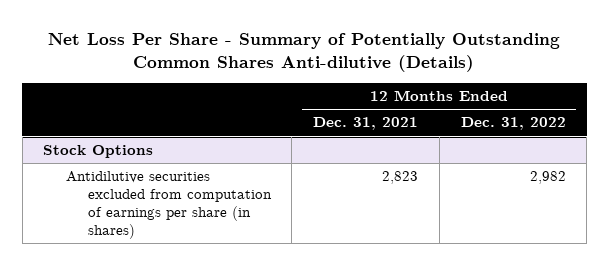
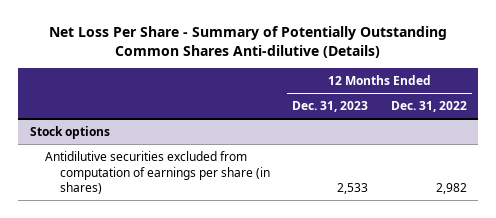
[313,117,419,131] Dec. 31, 2021 -> none
none -> [292,101,369,113] Dec. 31, 2023
[43,145,154,159] Stock Options -> [29,125,110,139] Stock options

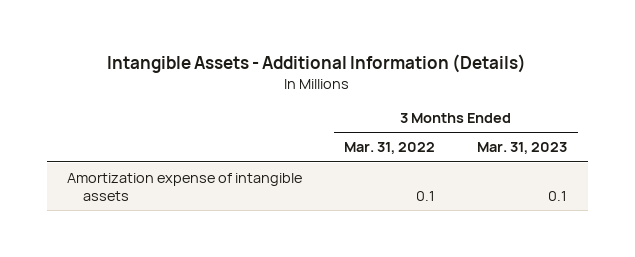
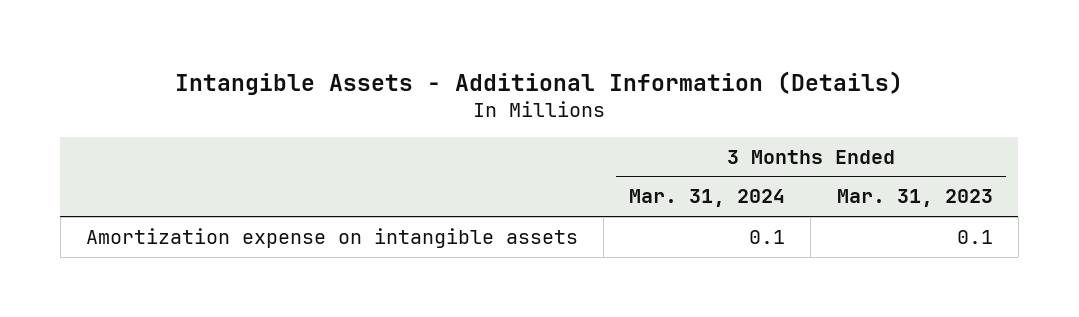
[344,142,436,155] Mar. 31, 2022 -> none
none -> [629,189,786,208] Mar. 31, 2024
[67,172,303,201] Amortization expense of intangible assets -> [85,227,578,248] Amortization expense on intangible assets

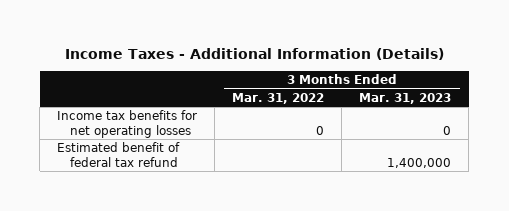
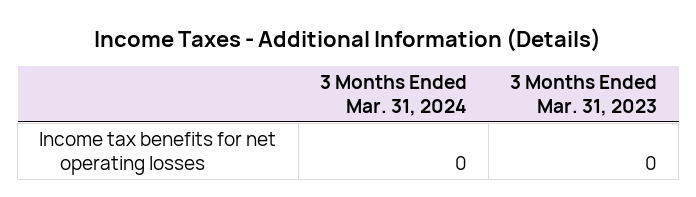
[232,92,325,104] Mar. 31, 2022 -> none
none -> [319,75,467,116] 3 Months Ended Mar. 31, 2024
[57,142,181,167] Estimated benefit of federal tax refund -> none

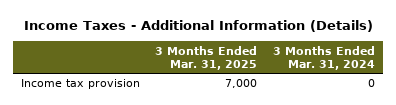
[510,75,658,116] 3 Months Ended Mar. 31, 2023 -> none
none -> [155,45,258,71] 3 Months Ended Mar. 31, 2025
[39,131,277,175] Income tax benefits for net operating losses -> [20,79,140,90] Income tax provision

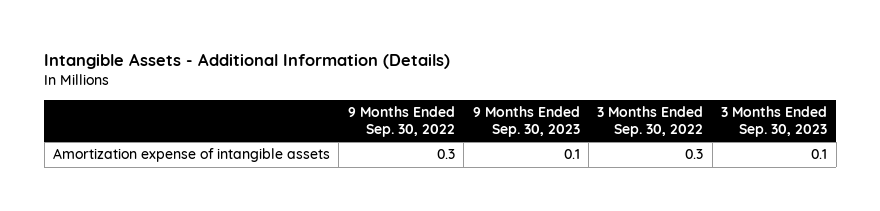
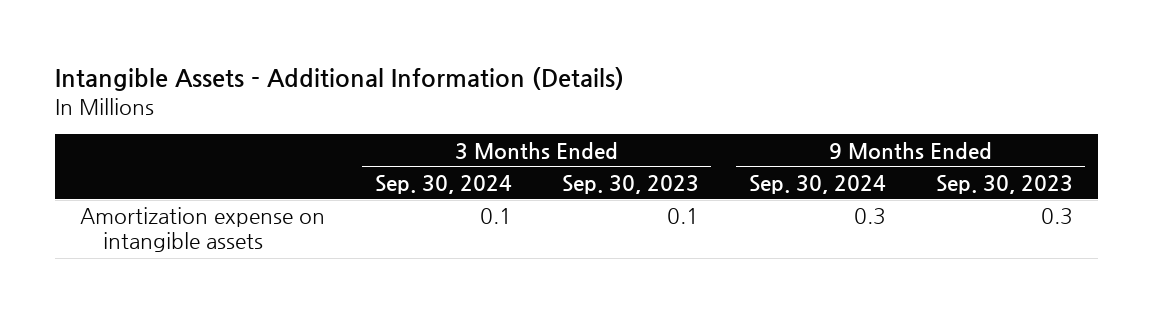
[347,105,455,137] 9 Months Ended Sep. 30, 2022 -> none
[597,105,704,137] 3 Months Ended Sep. 30, 2022 -> none
none -> [374,174,512,194] Sep. 30, 2024
none -> [748,174,886,194] Sep. 30, 2024
[53,148,331,163] Amortization expense of intangible assets -> [79,207,325,253] Amortization expense on intangible assets
[563,149,580,160] 0.1 -> [1040,208,1073,226] 0.3

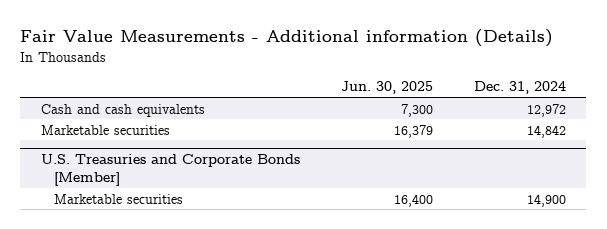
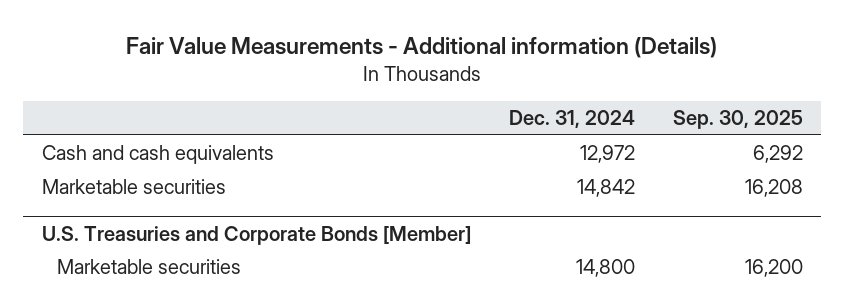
[340,81,433,95] Jun. 30, 2025 -> none
none -> [672,109,803,129] Sep. 30, 2025
[526,193,566,207] 14,900 -> [575,259,635,278] 14,800

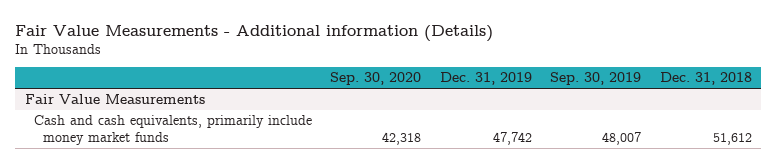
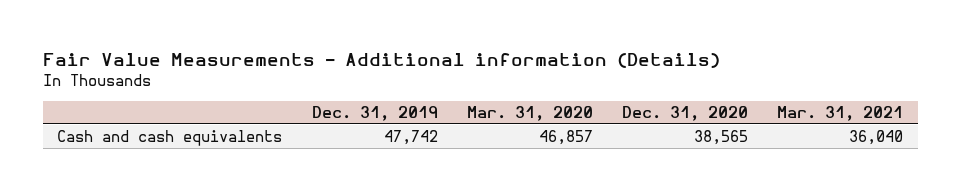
[330,72,422,86] Sep. 30, 2020 -> none
[550,72,642,86] Sep. 30, 2019 -> none
[659,72,752,86] Dec. 31, 2018 -> none
none -> [466,105,593,121] Mar. 31, 2020
none -> [622,105,749,121] Dec. 31, 2020
none -> [777,105,904,121] Mar. 31, 2021
[24,94,205,105] Fair Value Measurements -> none
[33,115,312,145] Cash and cash equivalents, primarily include money market funds -> [57,130,283,147] Cash and cash equivalents

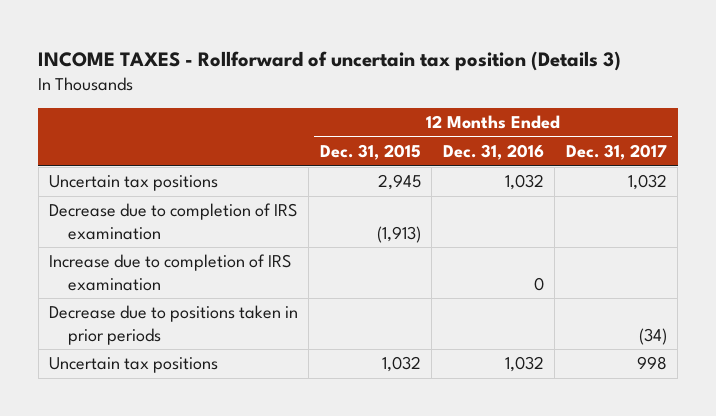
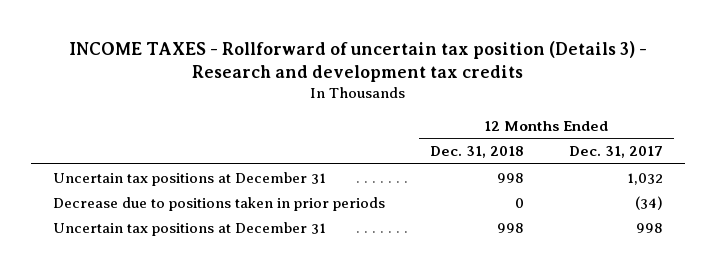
[38,50,622,71] INCOME TAXES - Rollforward of uncertain tax position (Details 3) -> [69,40,648,82] INCOME TAXES - Rollforward of uncertain tax position (Details 3) - Research and development tax credits
[319,144,421,161] Dec. 31, 2015 -> none
[442,144,544,161] Dec. 31, 2016 -> none
none -> [430,146,525,159] Dec. 31, 2018
[48,203,297,240] Decrease due to completion of IRS examination -> none
[48,254,291,291] Increase due to completion of IRS examination -> none
[48,175,218,192] Uncertain tax positions -> [53,171,327,186] Uncertain tax positions at December 31
[48,357,218,374] Uncertain tax positions -> [53,221,327,236] Uncertain tax positions at December 31

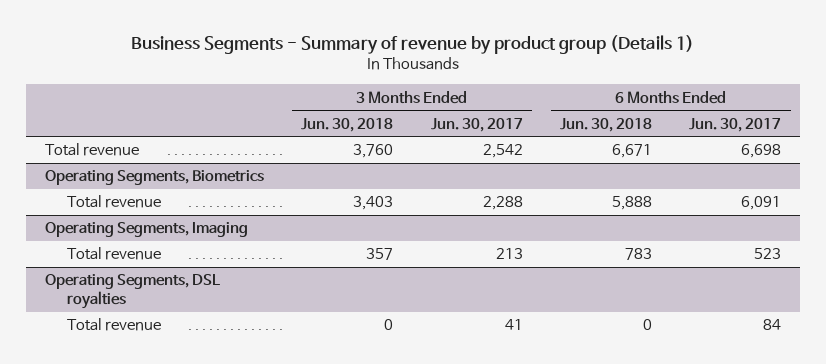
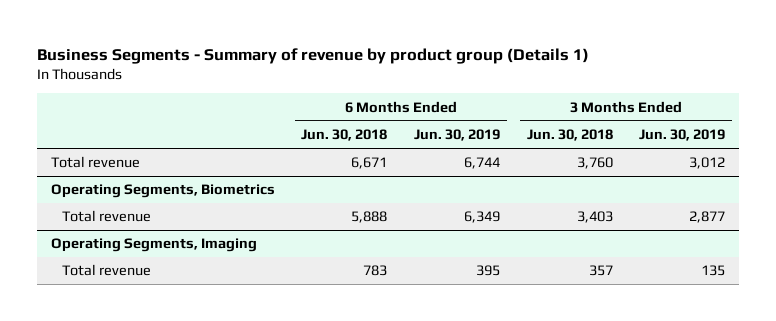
[430,117,523,132] Jun. 30, 2017 -> none
[689,117,782,132] Jun. 30, 2017 -> none
none -> [413,129,500,142] Jun. 30, 2019
none -> [639,129,726,142] Jun. 30, 2019
[44,274,220,309] Operating Segments, DSL royalties -> none
[66,318,161,332] Total revenue -> none

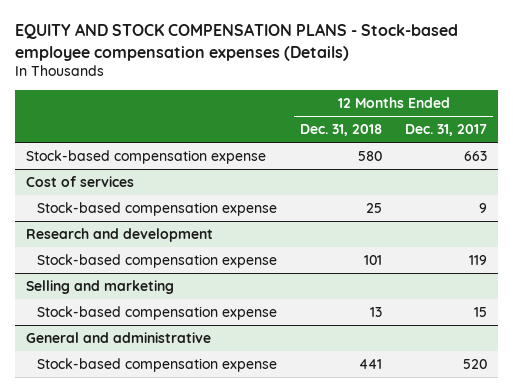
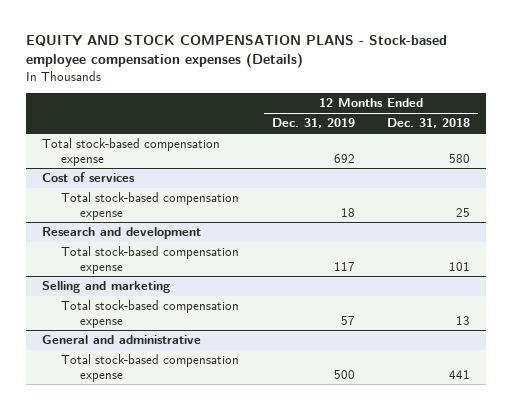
[404,124,487,137] Dec. 31, 2017 -> none
none -> [271,118,355,129] Dec. 31, 2019
[26,149,267,164] Stock-based compensation expense -> [42,138,221,166] Total stock-based compensation expense
[37,201,278,216] Stock-based compensation expense -> [61,192,240,220] Total stock-based compensation expense
[37,253,278,268] Stock-based compensation expense -> [61,246,240,274] Total stock-based compensation expense
[37,305,278,320] Stock-based compensation expense -> [61,300,240,328] Total stock-based compensation expense
[37,357,278,372] Stock-based compensation expense -> [61,354,240,382] Total stock-based compensation expense

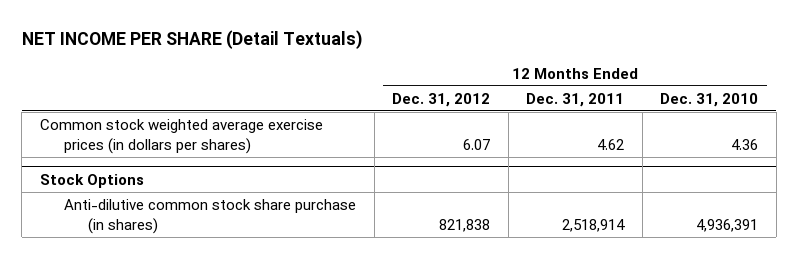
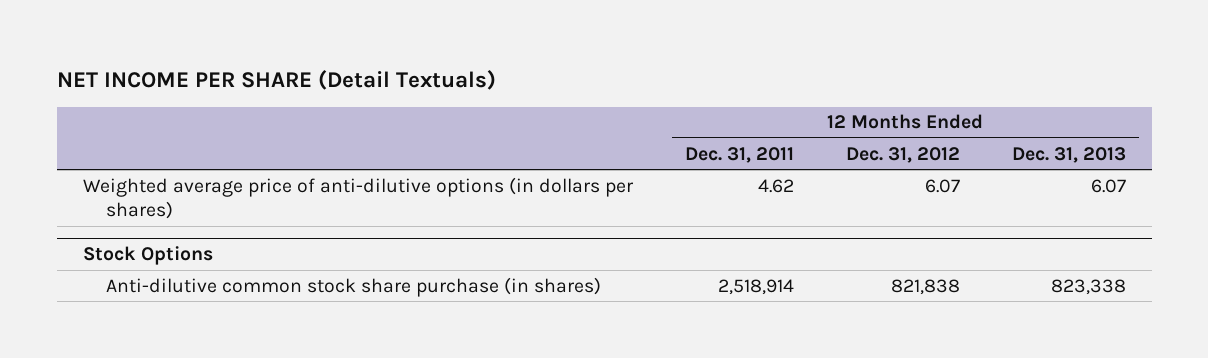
[660,92,759,107] Dec. 31, 2010 -> none
none -> [1011,146,1126,163] Dec. 31, 2013
[39,118,323,154] Common stock weighted average exercise prices (in dollars per shares) -> [82,176,634,220] Weighted average price of anti-dilutive options (in dollars per shares)

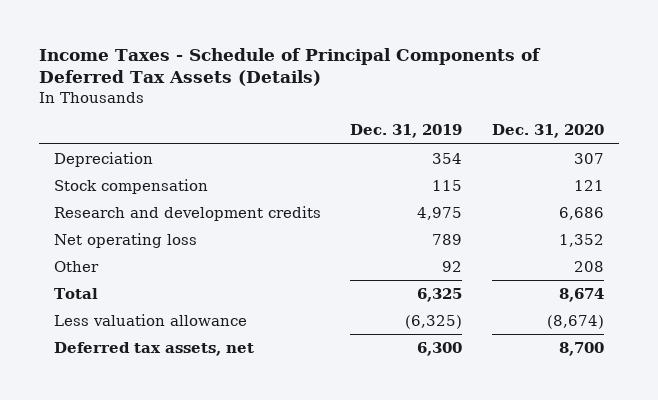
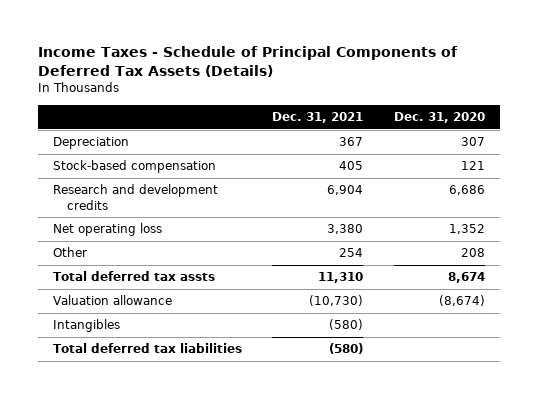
[350,124,463,139] Dec. 31, 2019 -> none
none -> [272,112,364,124] Dec. 31, 2021
[53,178,208,194] Stock compensation -> [53,160,217,174] Stock-based compensation
[53,341,254,356] Deferred tax assets, net -> none
[53,287,98,299] Total -> [53,271,216,282] Total deferred tax assts
[53,313,247,326] Less valuation allowance -> [53,295,173,306] Valuation allowance
none -> [53,319,121,333] Intangibles
none -> [53,343,243,354] Total deferred tax liabilities

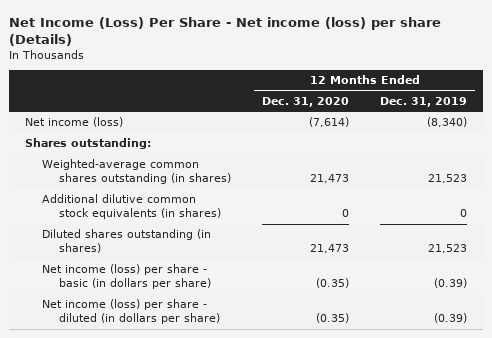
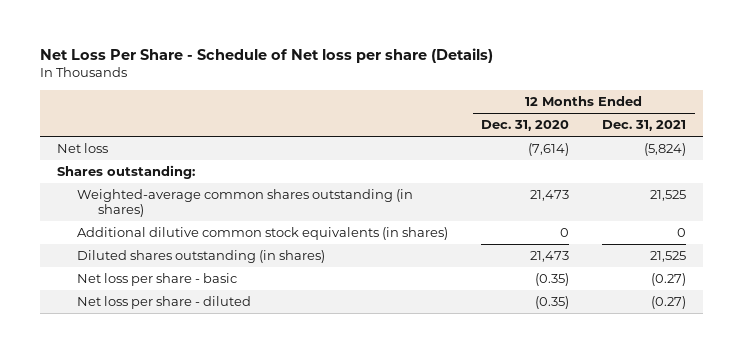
[9,16,442,46] Net Income (Loss) Per Share - Net income (loss) per share (Details) -> [40,47,494,63] Net Loss Per Share - Schedule of Net loss per share (Details)
[380,96,468,107] Dec. 31, 2019 -> none
none -> [602,120,687,132] Dec. 31, 2021
[24,117,123,128] Net income (loss) -> [56,143,108,154] Net loss
[41,264,211,290] Net income (loss) per share - basic (in dollars per share) -> [77,273,238,287] Net loss per share - basic
[41,299,220,325] Net income (loss) per share - diluted (in dollars per share) -> [77,296,252,310] Net loss per share - diluted

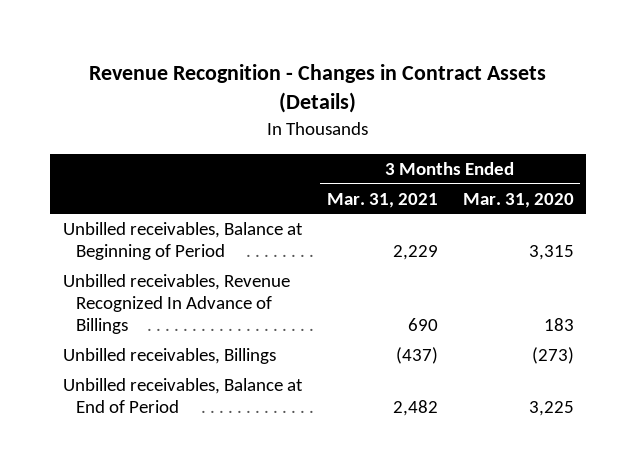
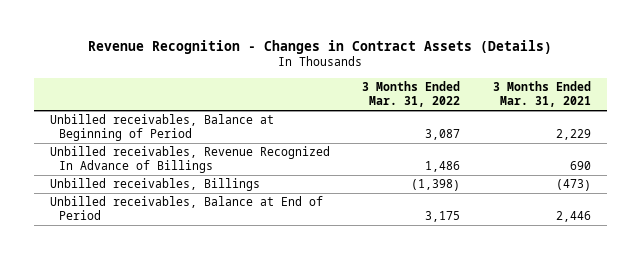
[462,192,574,208] Mar. 31, 2020 -> none
none -> [362,81,461,108] 3 Months Ended Mar. 31, 2022
[395,347,438,365] (437) -> [555,179,591,192] (473)
[392,400,438,417] 2,482 -> [555,211,591,223] 2,446

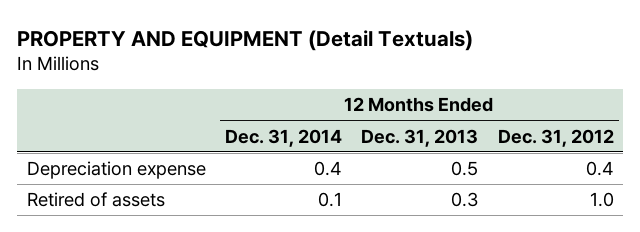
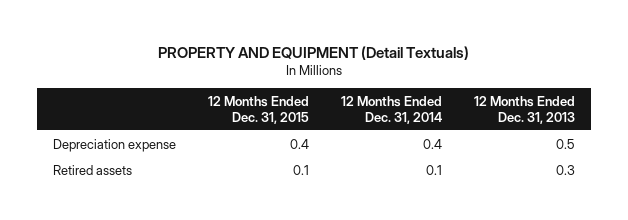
[497,128,614,147] Dec. 31, 2012 -> none
none -> [208,95,310,124] 12 Months Ended Dec. 31, 2015
[26,192,165,208] Retired of assets -> [53,164,133,175] Retired assets

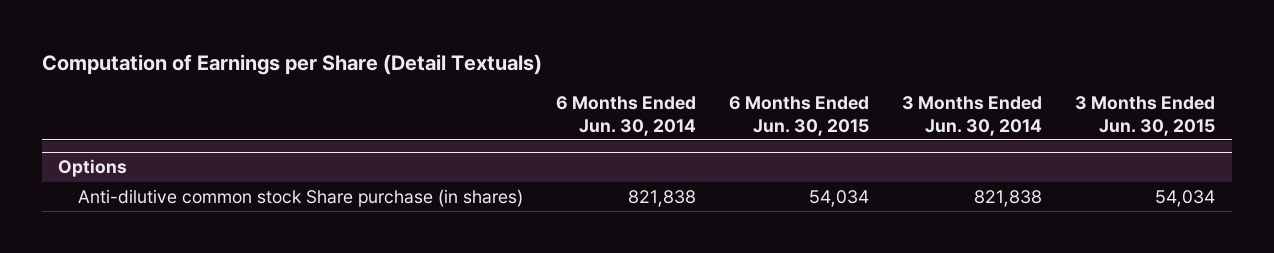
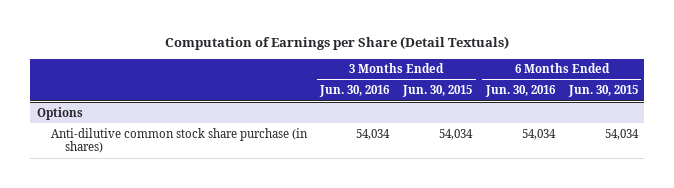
[556,95,697,136] 6 Months Ended Jun. 30, 2014 -> none
[902,95,1043,136] 3 Months Ended Jun. 30, 2014 -> none
none -> [319,85,391,98] Jun. 30, 2016
none -> [484,85,556,98] Jun. 30, 2016
[78,189,524,208] Anti-dilutive common stock Share purchase (in shares) -> [50,127,308,154] Anti-dilutive common stock share purchase (in shares)

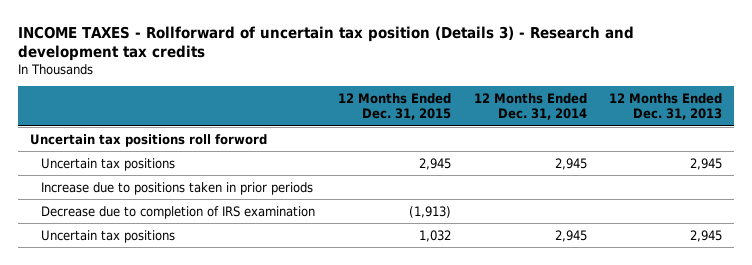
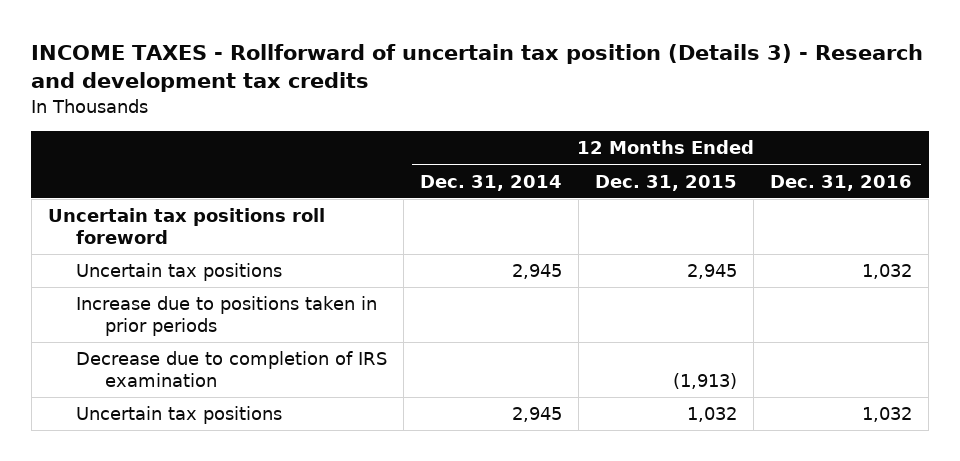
[609,92,723,121] 12 Months Ended Dec. 31, 2013 -> none
none -> [770,174,913,191] Dec. 31, 2016
[29,133,267,147] Uncertain tax positions roll forword -> [47,208,325,244] Uncertain tax positions roll foreword

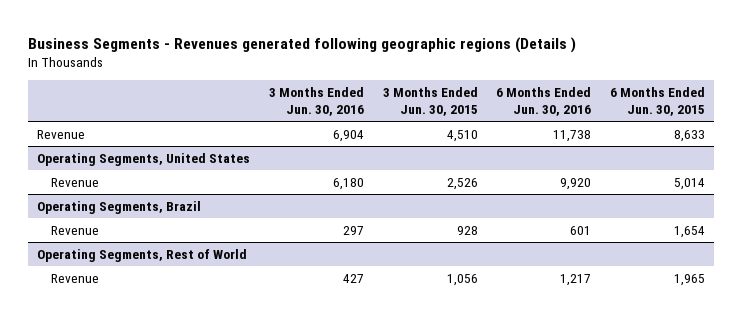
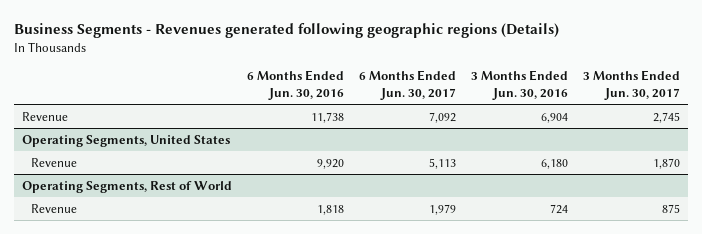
[28,36,577,53] Business Segments - Revenues generated following geographic regions (Details ) -> [13,23,559,39] Business Segments - Revenues generated following geographic regions (Details)
[382,87,478,116] 3 Months Ended Jun. 30, 2015 -> none
[609,87,705,116] 6 Months Ended Jun. 30, 2015 -> none
none -> [359,70,457,100] 6 Months Ended Jun. 30, 2017
none -> [583,70,681,100] 3 Months Ended Jun. 30, 2017
[37,200,202,214] Operating Segments, Brazil -> none
[50,225,99,235] Revenue -> none
[342,273,364,283] 427 -> [550,203,569,214] 724
[560,273,592,286] 1,217 -> [316,204,344,215] 1,818

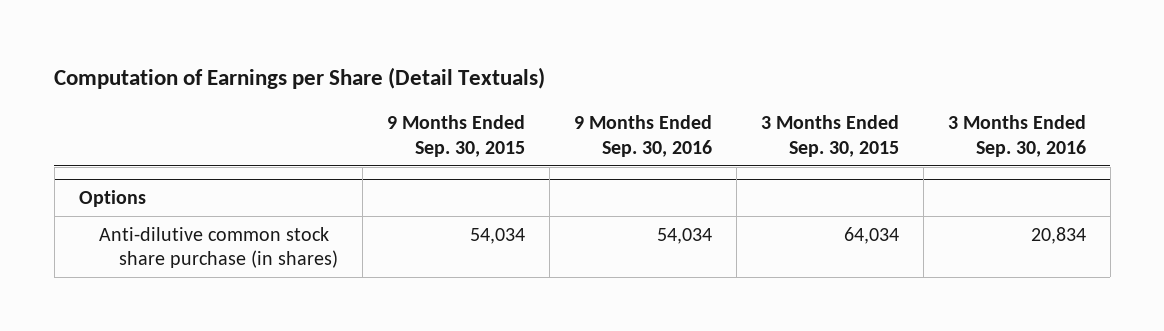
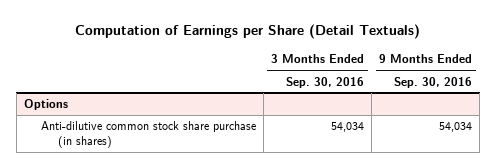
[386,115,525,157] 9 Months Ended Sep. 30, 2015 -> none
[760,115,899,157] 3 Months Ended Sep. 30, 2015 -> none
[1030,226,1086,244] 20,834 -> [331,122,365,133] 54,034

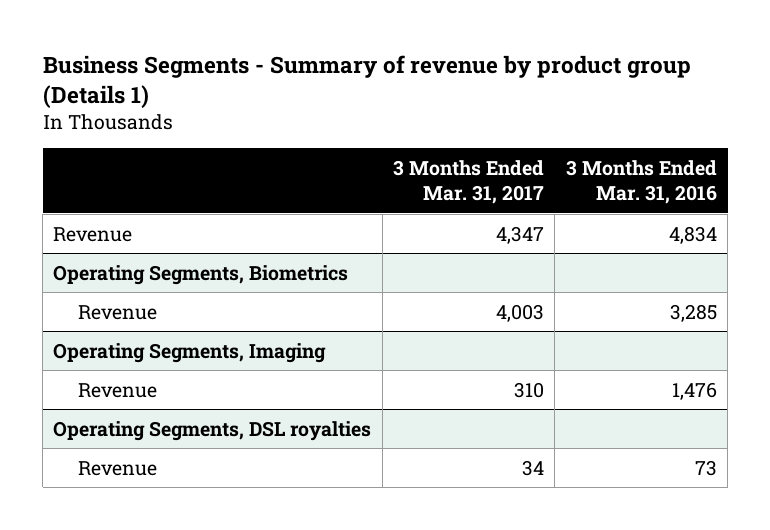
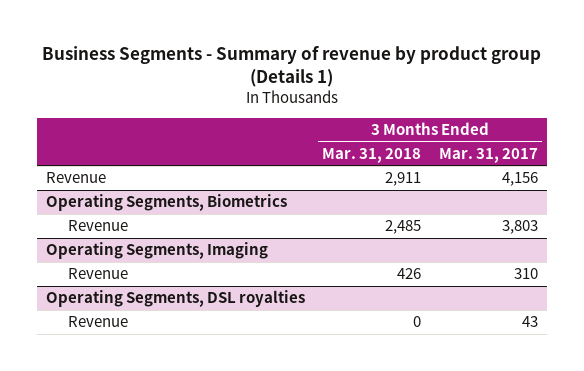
[565,160,717,205] 3 Months Ended Mar. 31, 2016 -> none
none -> [322,148,422,164] Mar. 31, 2018
[496,225,545,244] 4,347 -> [501,172,538,187] 4,156
[496,303,545,322] 4,003 -> [501,220,538,235] 3,803
[522,459,545,476] 34 -> [521,316,538,328] 43

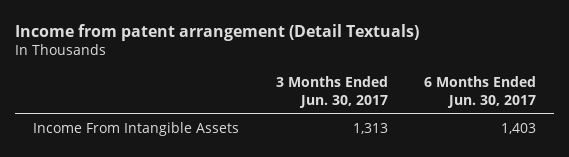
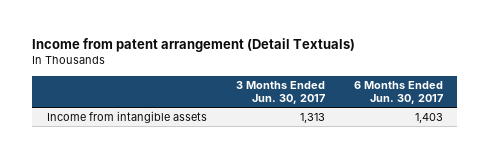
[33,122,240,137] Income From Intangible Assets -> [46,111,207,124] Income from intangible assets

